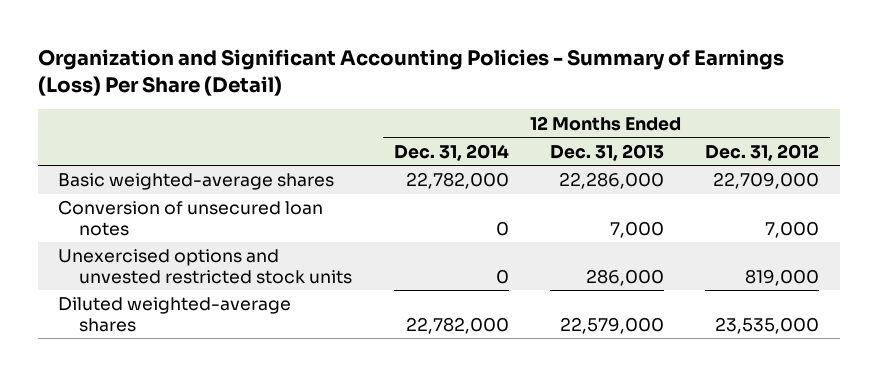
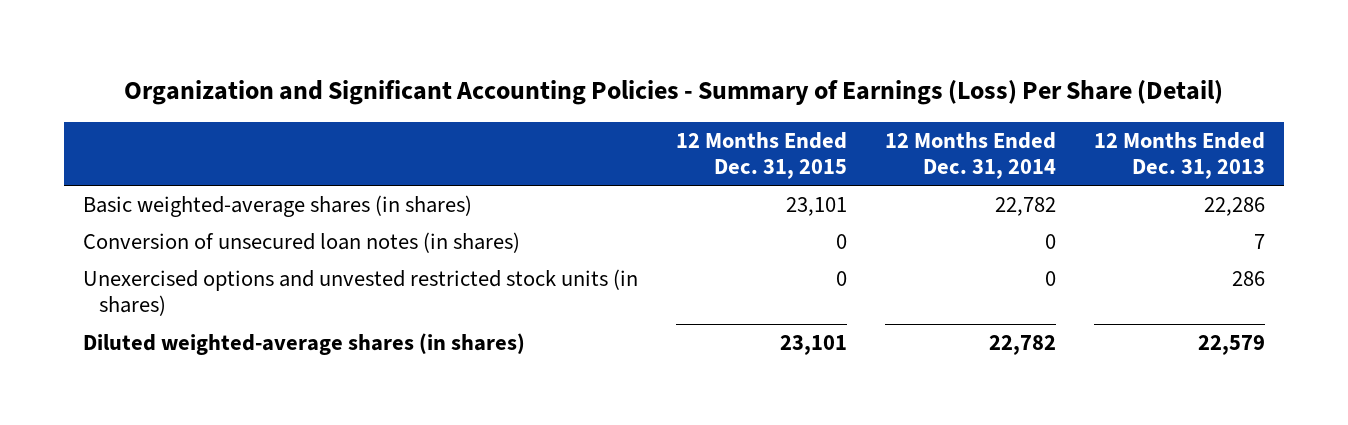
[705,143,820,161] Dec. 31, 2012 -> none
none -> [676,131,848,180] 12 Months Ended Dec. 31, 2015
[58,173,335,191] Basic weighted-average shares -> [83,195,473,218] Basic weighted-average shares (in shares)
[405,172,509,190] 22,782,000 -> [995,197,1057,217] 22,782
[558,172,664,190] 22,286,000 -> [1204,197,1266,217] 22,286
[58,200,324,236] Conversion of unsecured loan notes -> [83,232,521,254] Conversion of unsecured loan notes (in shares)
[609,220,664,238] 7,000 -> [1254,234,1266,250] 7
[58,249,353,284] Unexercised options and unvested restricted stock units -> [83,269,639,317] Unexercised options and unvested restricted stock units (in shares)
[585,268,664,286] 286,000 -> [1232,271,1266,287] 286
[58,297,292,332] Diluted weighted-average shares -> [83,333,526,356] Diluted weighted-average shares (in shares)
[405,316,509,334] 22,782,000 -> [989,335,1057,356] 22,782
[559,316,664,334] 22,579,000 -> [1198,335,1266,356] 22,579

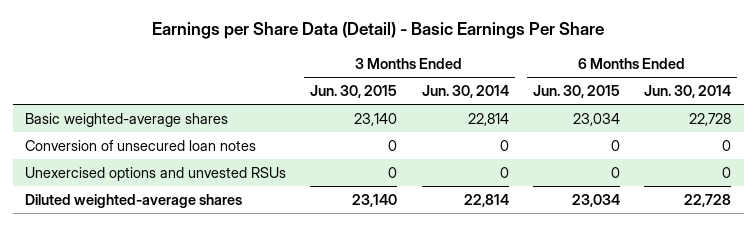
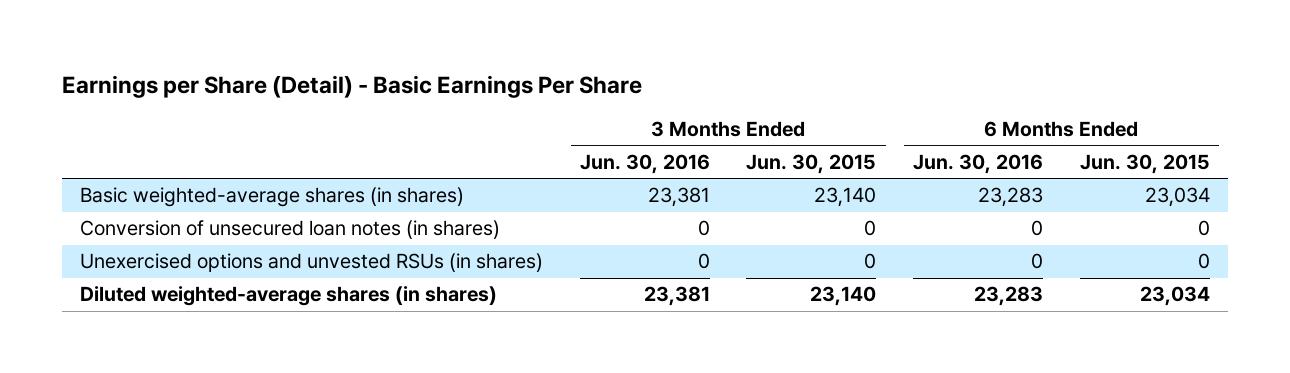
[152,22,605,40] Earnings per Share Data (Detail) - Basic Earnings Per Share -> [61,74,642,98] Earnings per Share (Detail) - Basic Earnings Per Share
[421,85,509,99] Jun. 30, 2014 -> none
[644,85,732,99] Jun. 30, 2014 -> none
none -> [579,154,710,175] Jun. 30, 2016
none -> [913,154,1044,175] Jun. 30, 2016
[24,112,228,127] Basic weighted-average shares -> [80,187,465,208] Basic weighted-average shares (in shares)
[24,139,256,151] Conversion of unsecured loan notes -> [80,220,501,240] Conversion of unsecured loan notes (in shares)
[24,166,286,181] Unexercised options and unvested RSUs -> [80,253,544,273] Unexercised options and unvested RSUs (in shares)
[24,193,242,208] Diluted weighted-average shares -> [80,286,498,307] Diluted weighted-average shares (in shares)

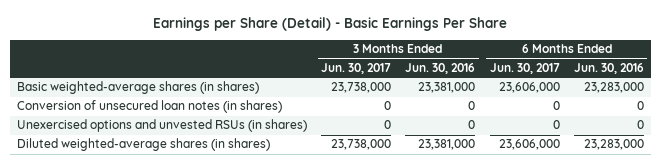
[746,154,877,175] Jun. 30, 2015 -> none
[1079,154,1210,175] Jun. 30, 2015 -> none
none -> [321,63,392,75] Jun. 30, 2017
none -> [489,63,560,75] Jun. 30, 2017
[647,187,710,208] 23,381 -> [418,82,476,94] 23,381,000
[978,187,1044,208] 23,283 -> [583,82,644,94] 23,283,000
[643,286,710,307] 23,381 -> [418,139,476,151] 23,381,000
[974,286,1044,307] 23,283 -> [583,139,644,151] 23,283,000

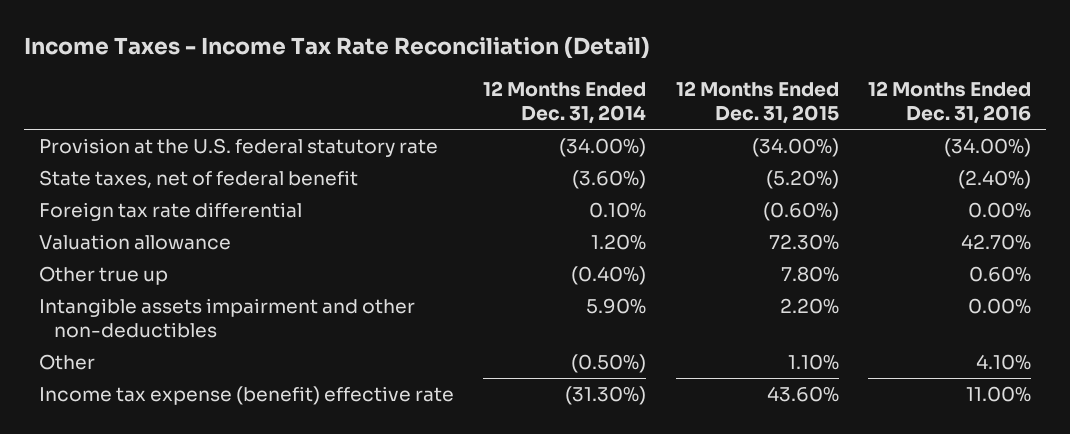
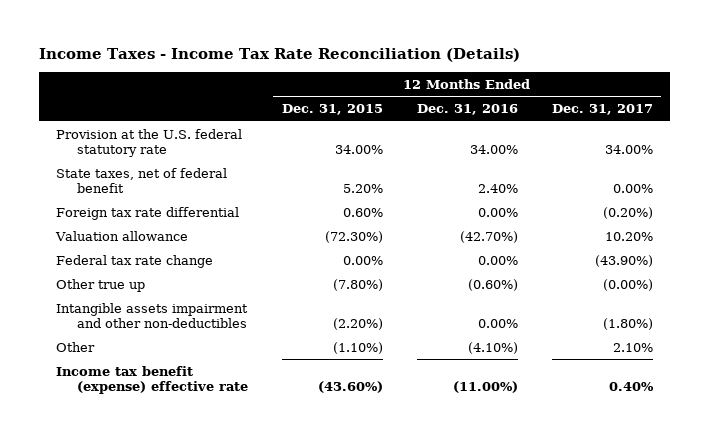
[24,35,651,59] Income Taxes - Income Tax Rate Reconciliation (Detail) -> [38,48,520,63] Income Taxes - Income Tax Rate Reconciliation (Details)
[483,80,647,125] 12 Months Ended Dec. 31, 2014 -> none
none -> [551,104,653,116] Dec. 31, 2017
[751,138,839,158] (34.00%) -> [334,145,383,155] 34.00%
[944,138,1032,158] (34.00%) -> [469,145,518,155] 34.00%
[765,170,839,190] (5.20%) -> [342,184,383,194] 5.20%
[958,170,1032,190] (2.40%) -> [477,184,518,194] 2.40%
[762,202,839,222] (0.60%) -> [342,207,383,217] 0.60%
[768,234,839,251] 72.30% -> [324,230,383,243] (72.30%)
[961,234,1032,251] 42.70% -> [459,230,518,243] (42.70%)
none -> [55,254,213,268] Federal tax rate change
[780,266,839,283] 7.80% -> [332,278,383,291] (7.80%)
[969,266,1032,283] 0.60% -> [467,278,518,291] (0.60%)
[779,298,839,315] 2.20% -> [332,318,383,331] (2.20%)
[787,354,839,371] 1.10% -> [332,341,383,354] (1.10%)
[976,354,1032,371] 4.10% -> [467,341,518,354] (4.10%)
[38,386,454,406] Income tax expense (benefit) effective rate -> [55,365,248,395] Income tax benefit (expense) effective rate
[766,386,839,403] 43.60% -> [317,381,383,394] (43.60%)
[966,386,1032,403] 11.00% -> [452,381,518,394] (11.00%)

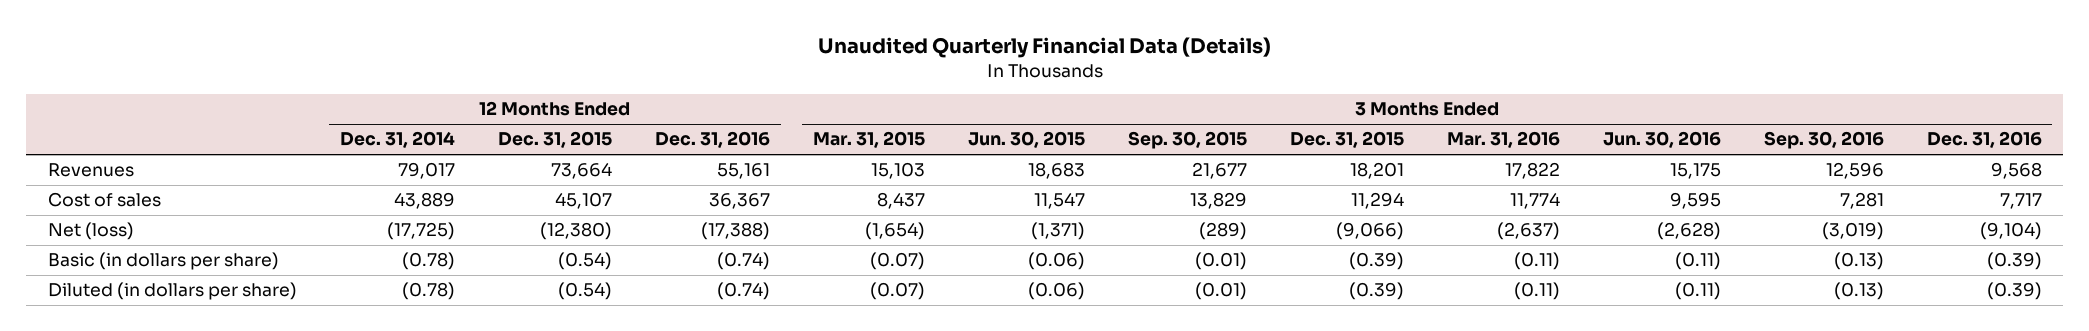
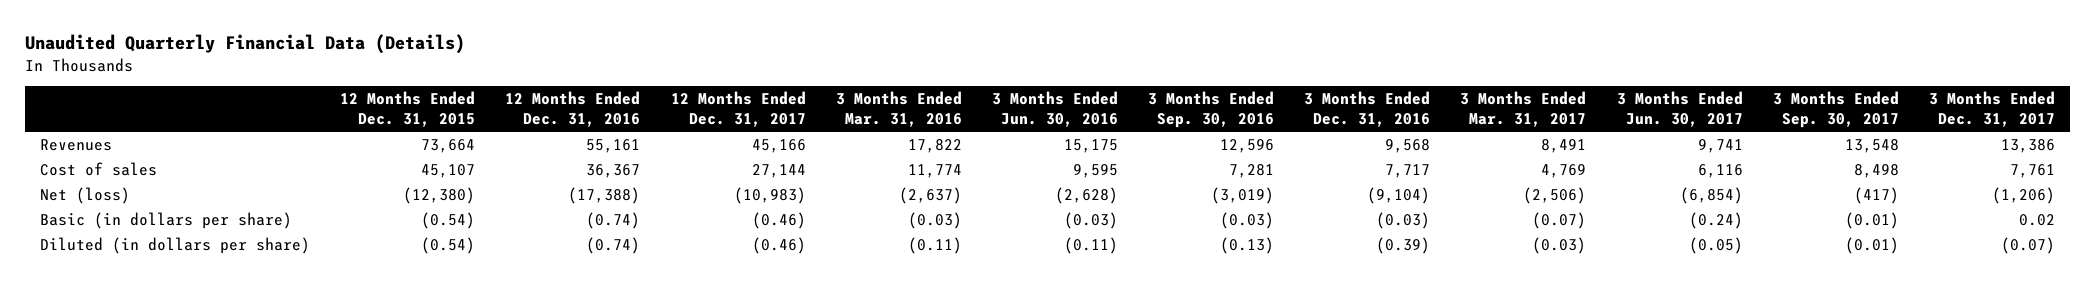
[339,131,455,149] Dec. 31, 2014 -> none
[812,131,925,149] Mar. 31, 2015 -> none
[967,131,1085,149] Jun. 30, 2015 -> none
[1127,131,1247,150] Sep. 30, 2015 -> none
[1289,131,1404,149] Dec. 31, 2015 -> none
none -> [670,91,806,128] 12 Months Ended Dec. 31, 2017
none -> [1460,91,1587,128] 3 Months Ended Mar. 31, 2017
none -> [1616,91,1743,128] 3 Months Ended Jun. 30, 2017
none -> [1772,91,1899,129] 3 Months Ended Sep. 30, 2017
none -> [1928,91,2055,128] 3 Months Ended Dec. 31, 2017
[1513,252,1560,271] (0.11) -> [907,211,962,229] (0.03)
[1674,252,1721,271] (0.11) -> [1063,211,1118,229] (0.03)
[1833,252,1884,271] (0.13) -> [1220,211,1275,229] (0.03)
[1986,252,2042,271] (0.39) -> [1376,211,1431,229] (0.03)

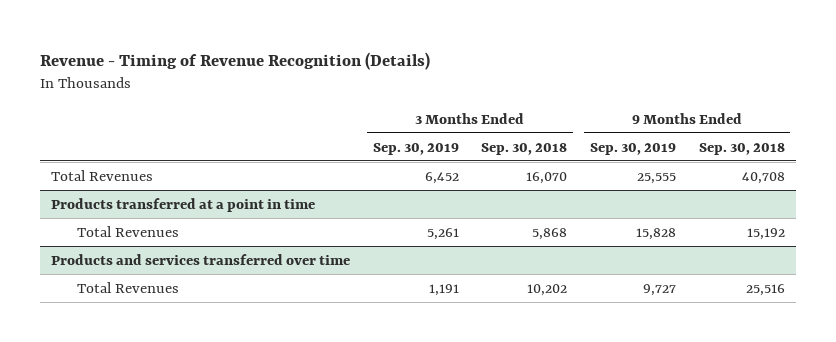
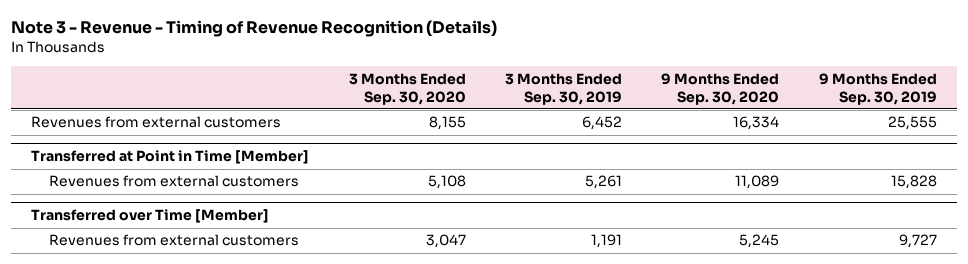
[39,51,430,70] Revenue - Timing of Revenue Recognition (Details) -> [11,20,498,38] Note 3 - Revenue - Timing of Revenue Recognition (Details)
[481,142,568,155] Sep. 30, 2018 -> none
[698,142,785,155] Sep. 30, 2018 -> none
none -> [348,72,466,105] 3 Months Ended Sep. 30, 2020
none -> [661,72,780,105] 9 Months Ended Sep. 30, 2020
[51,169,154,181] Total Revenues -> [31,116,282,129] Revenues from external customers
[51,197,316,212] Products transferred at a point in time -> [31,150,310,165] Transferred at Point in Time [Member]
[76,225,179,237] Total Revenues -> [48,175,299,188] Revenues from external customers
[51,253,351,265] Products and services transferred over time -> [31,209,270,224] Transferred over Time [Member]
[76,281,179,293] Total Revenues -> [48,234,299,247] Revenues from external customers

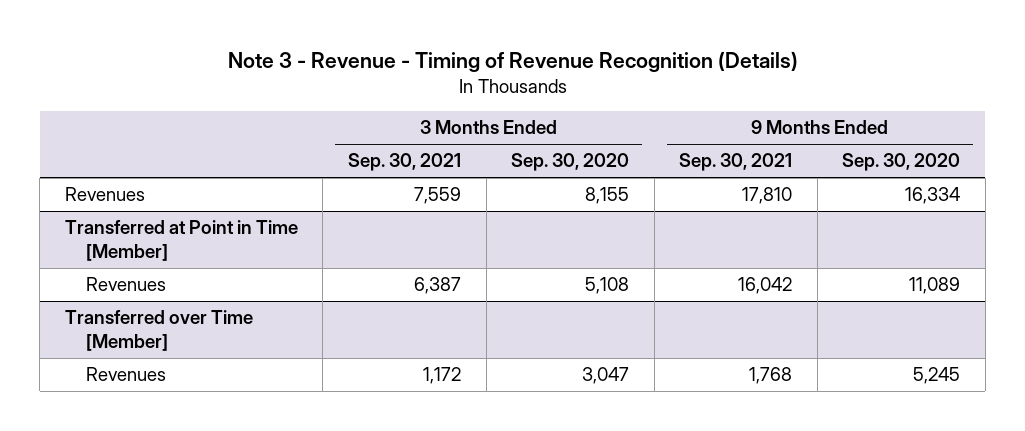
[505,72,623,105] 3 Months Ended Sep. 30, 2019 -> none
[818,72,937,105] 9 Months Ended Sep. 30, 2019 -> none
none -> [347,153,461,172] Sep. 30, 2021
none -> [679,153,793,172] Sep. 30, 2021
[31,116,282,129] Revenues from external customers -> [64,187,145,202] Revenues
[48,175,299,188] Revenues from external customers -> [86,277,167,292] Revenues
[48,234,299,247] Revenues from external customers -> [86,367,167,382] Revenues

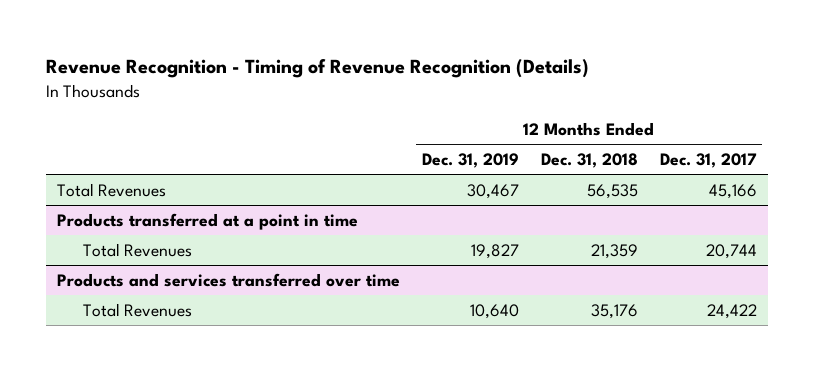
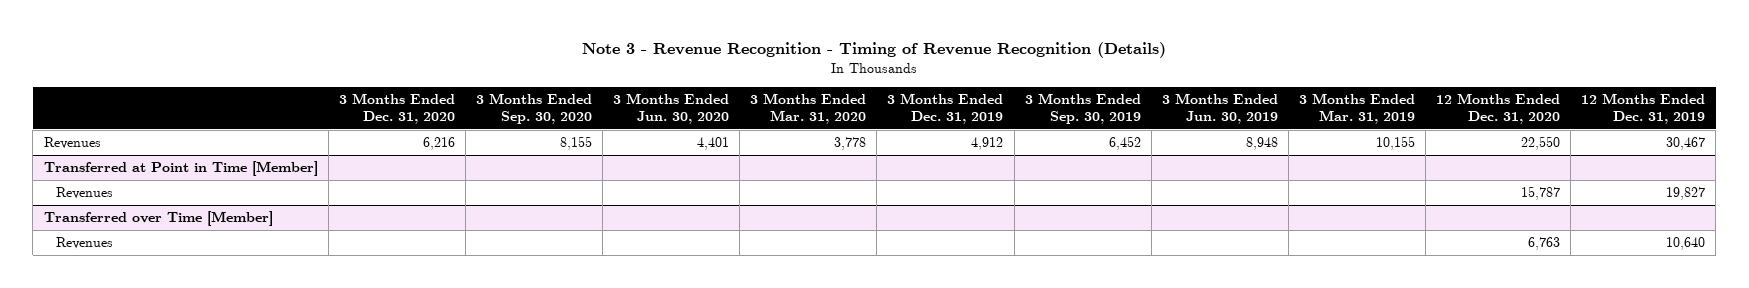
[45,58,589,78] Revenue Recognition - Timing of Revenue Recognition (Details) -> [582,42,1167,59] Note 3 - Revenue Recognition - Timing of Revenue Recognition (Details)
[540,152,638,168] Dec. 31, 2018 -> none
[659,152,757,168] Dec. 31, 2017 -> none
none -> [338,93,455,124] 3 Months Ended Dec. 31, 2020
none -> [475,93,592,124] 3 Months Ended Sep. 30, 2020
none -> [613,93,730,124] 3 Months Ended Jun. 30, 2020
none -> [750,93,867,124] 3 Months Ended Mar. 31, 2020
none -> [887,93,1004,124] 3 Months Ended Dec. 31, 2019
none -> [1024,93,1141,124] 3 Months Ended Sep. 30, 2019
none -> [1161,93,1278,124] 3 Months Ended Jun. 30, 2019
none -> [1298,93,1415,124] 3 Months Ended Mar. 31, 2019
none -> [1436,93,1561,124] 12 Months Ended Dec. 31, 2020
[56,182,166,197] Total Revenues -> [43,137,101,150] Revenues
[56,212,358,230] Products transferred at a point in time -> [43,161,318,177] Transferred at Point in Time [Member]
[82,242,192,257] Total Revenues -> [55,187,113,200] Revenues
[56,272,400,287] Products and services transferred over time -> [43,211,273,227] Transferred over Time [Member]
[82,302,192,317] Total Revenues -> [55,237,113,250] Revenues

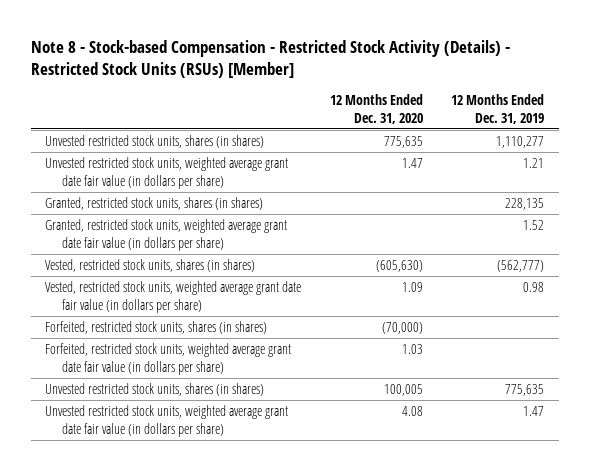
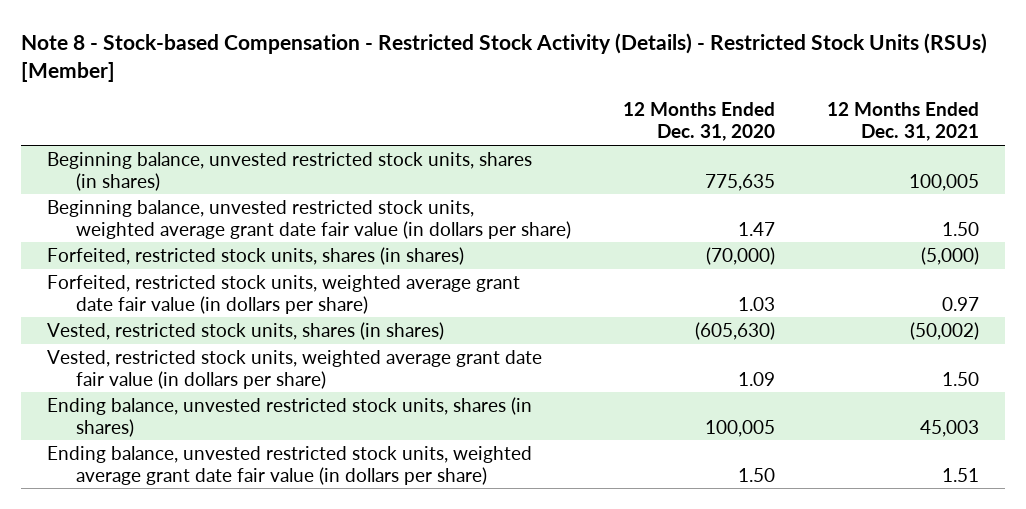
[451,94,545,124] 12 Months Ended Dec. 31, 2019 -> none
none -> [827,102,980,142] 12 Months Ended Dec. 31, 2021
[45,197,264,211] Granted, restricted stock units, shares (in shares) -> none
[45,219,288,251] Granted, restricted stock units, weighted average grant date fair value (in dollars per share) -> none
[45,135,265,149] Unvested restricted stock units, shares (in shares) -> [47,151,533,191] Beginning balance, unvested restricted stock units, shares (in shares)
[45,157,289,189] Unvested restricted stock units, weighted average grant date fair value (in dollars per share) -> [47,199,571,239] Beginning balance, unvested restricted stock units, weighted average grant date fair value (in dollars per share)
[45,259,256,273] Vested, restricted stock units, shares (in shares) -> [47,321,445,340] Vested, restricted stock units, shares (in shares)
[45,281,302,313] Vested, restricted stock units, weighted average grant date fair value (in dollars per share) -> [47,349,543,389] Vested, restricted stock units, weighted average grant date fair value (in dollars per share)
[45,383,265,397] Unvested restricted stock units, shares (in shares) -> [47,396,533,437] Ending balance, unvested restricted stock units, shares (in shares)
[45,405,289,437] Unvested restricted stock units, weighted average grant date fair value (in dollars per share) -> [47,445,533,485] Ending balance, unvested restricted stock units, weighted average grant date fair value (in dollars per share)
[401,406,423,417] 4.08 -> [737,467,775,482] 1.50

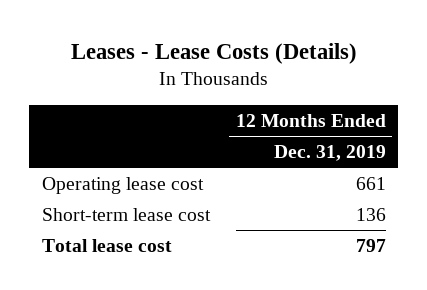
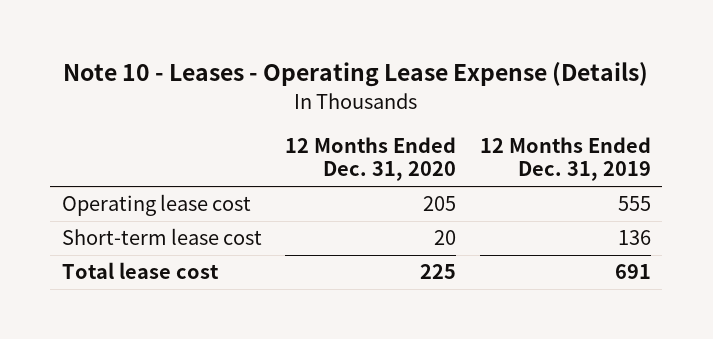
[70,43,357,65] Leases - Lease Costs (Details) -> [63,62,649,88] Note 10 - Leases - Operating Lease Expense (Details)
none -> [285,137,457,182] 12 Months Ended Dec. 31, 2020
[355,176,386,190] 661 -> [617,196,651,212] 555
[355,238,386,252] 797 -> [614,264,651,280] 691

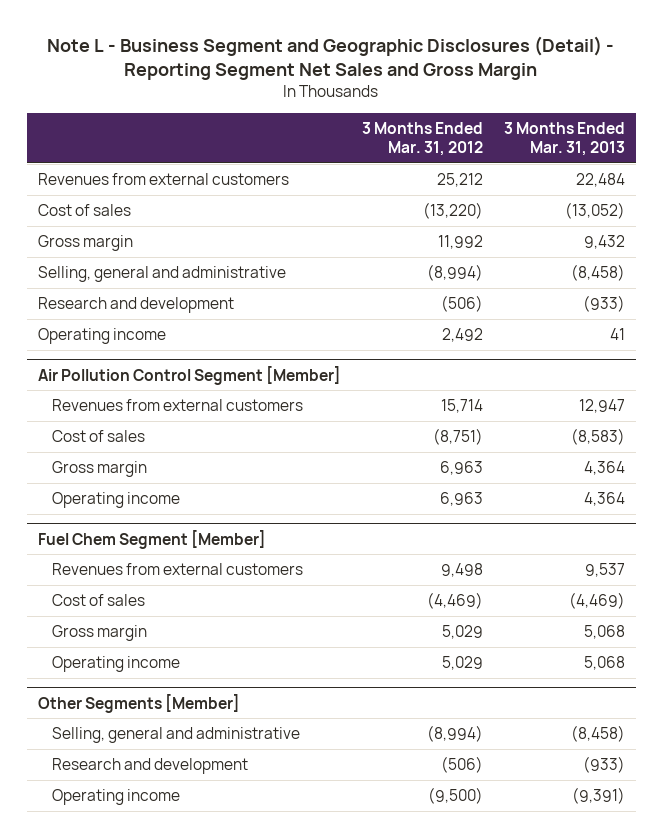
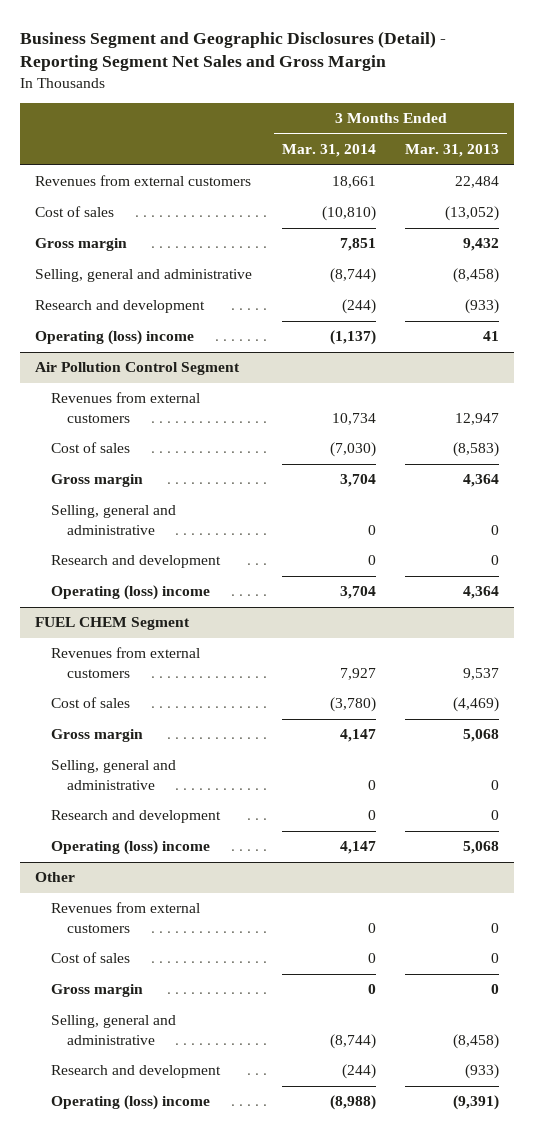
[47,35,615,81] Note L - Business Segment and Geographic Disclosures (Detail) - Reporting Segment Net Sales and Gross Margin -> [19,30,446,72] Business Segment and Geographic Disclosures (Detail) - Reporting Segment Net Sales and Gross Margin
[361,122,483,157] 3 Months Ended Mar. 31, 2012 -> none
none -> [281,144,376,158] Mar. 31, 2014
[37,328,166,345] Operating income -> [34,330,194,346] Operating (loss) income
[37,365,341,385] Air Pollution Control Segment [Member] -> [34,362,240,376] Air Pollution Control Segment
none -> [50,505,176,535] Selling, general and administrative
none -> [50,555,221,569] Research and development
[52,492,181,509] Operating income -> [50,585,210,601] Operating (loss) income
[37,529,266,549] Fuel Chem Segment [Member] -> [34,617,190,631] FUEL CHEM Segment
[37,693,240,713] Other Segments [Member] -> none
none -> [50,760,176,790] Selling, general and administrative
none -> [50,810,221,824] Research and development
[52,656,181,673] Operating income -> [50,840,210,856] Operating (loss) income
none -> [34,872,75,883] Other
none -> [50,902,200,933] Revenues from external customers
none -> [50,952,130,964] Cost of sales
none -> [50,984,143,998] Gross margin
[52,789,181,806] Operating income -> [50,1095,210,1111] Operating (loss) income

